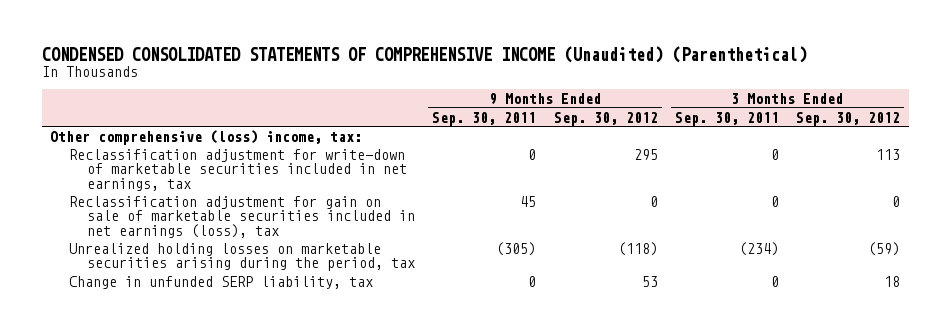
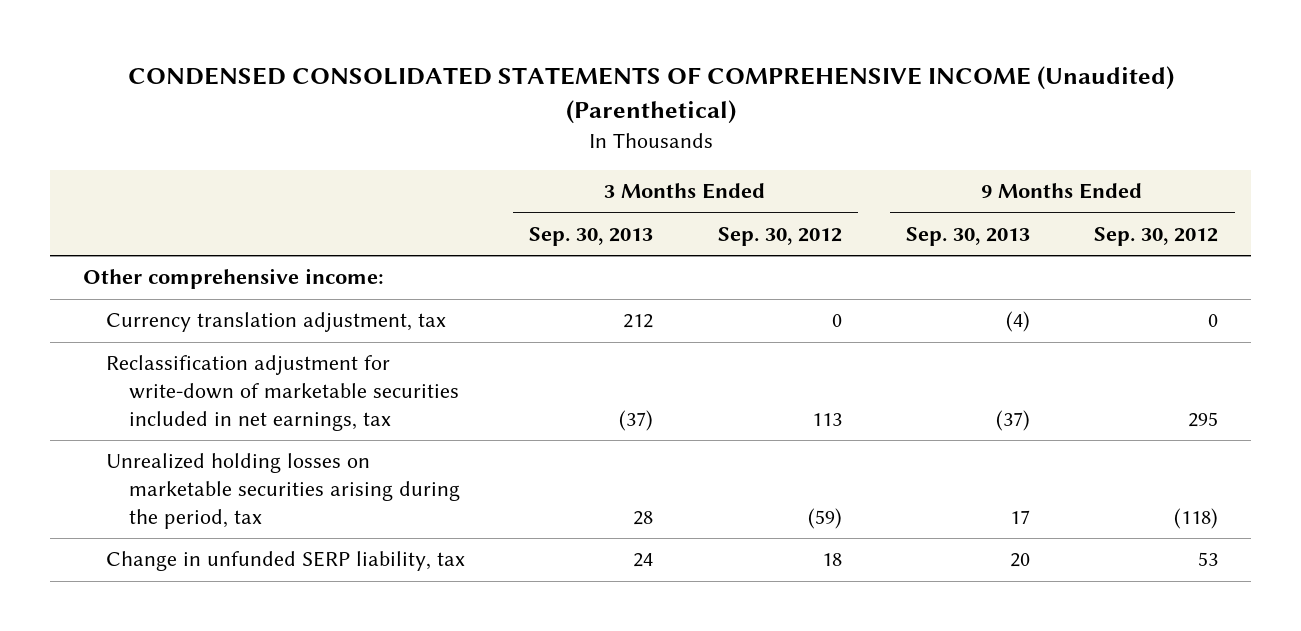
[432,111,537,126] Sep. 30, 2011 -> none
[674,111,779,126] Sep. 30, 2011 -> none
none -> [529,227,654,247] Sep. 30, 2013
none -> [905,227,1030,247] Sep. 30, 2013
[50,129,363,145] Other comprehensive (loss) income, tax: -> [82,268,384,290] Other comprehensive income:
none -> [105,312,446,333] Currency translation adjustment, tax
[68,195,416,238] Reclassification adjustment for gain on sale of marketable securities included in net earnings (loss), tax -> none

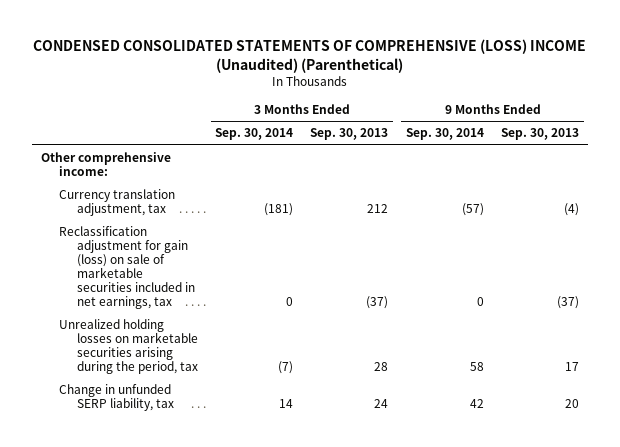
[127,66,1174,125] CONDENSED CONSOLIDATED STATEMENTS OF COMPREHENSIVE INCOME (Unaudited) (Parenthetical) -> [32,38,586,73] CONDENSED CONSOLIDATED STATEMENTS OF COMPREHENSIVE (LOSS) INCOME (Unaudited) (Parenthetical)
[717,227,842,247] Sep. 30, 2012 -> none
[1094,227,1219,247] Sep. 30, 2012 -> none
none -> [215,128,294,141] Sep. 30, 2014
none -> [405,128,484,141] Sep. 30, 2014
[105,355,459,431] Reclassification adjustment for write-down of marketable securities included in net earnings, tax -> [58,226,195,310] Reclassification adjustment for gain (loss) on sale of marketable securities included in net earnings, tax

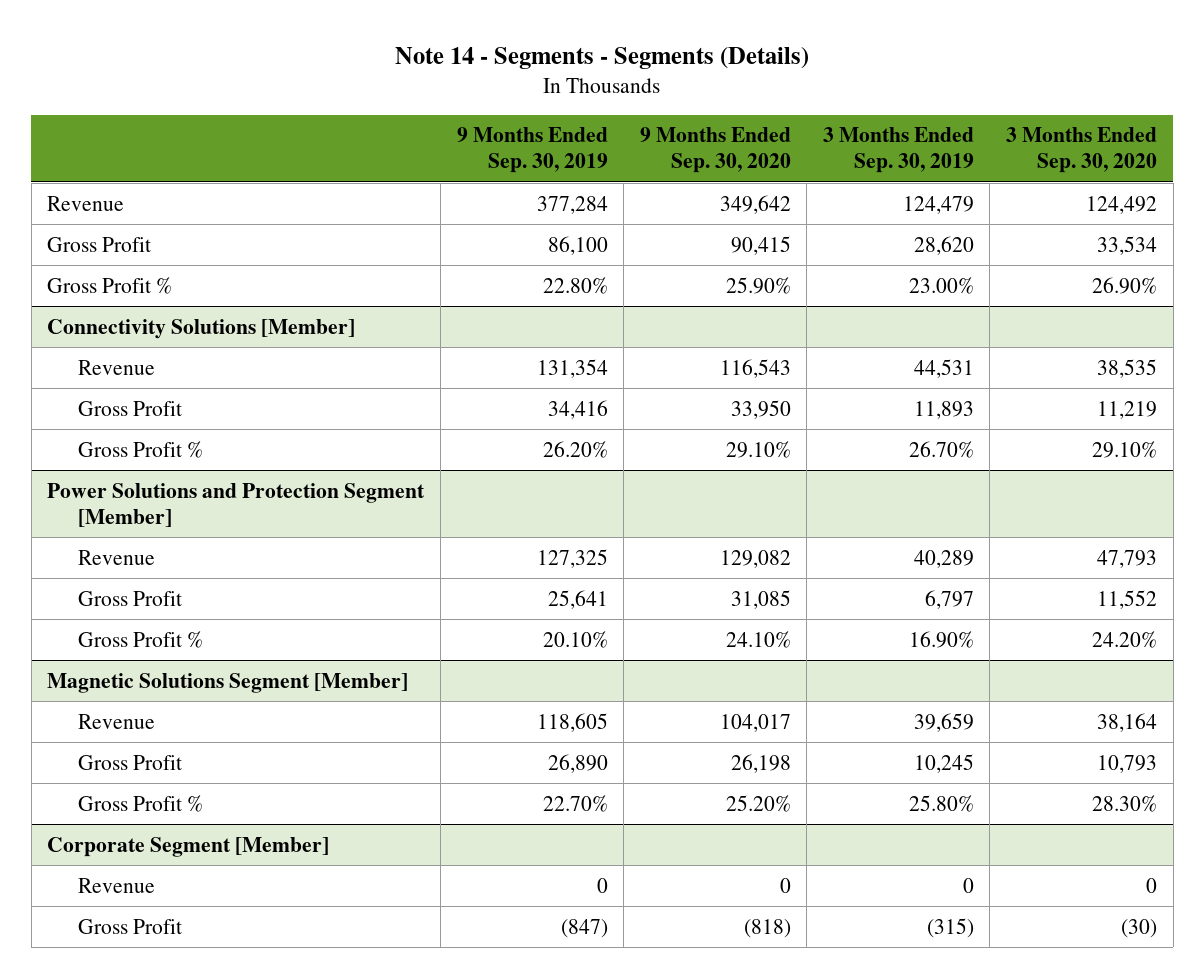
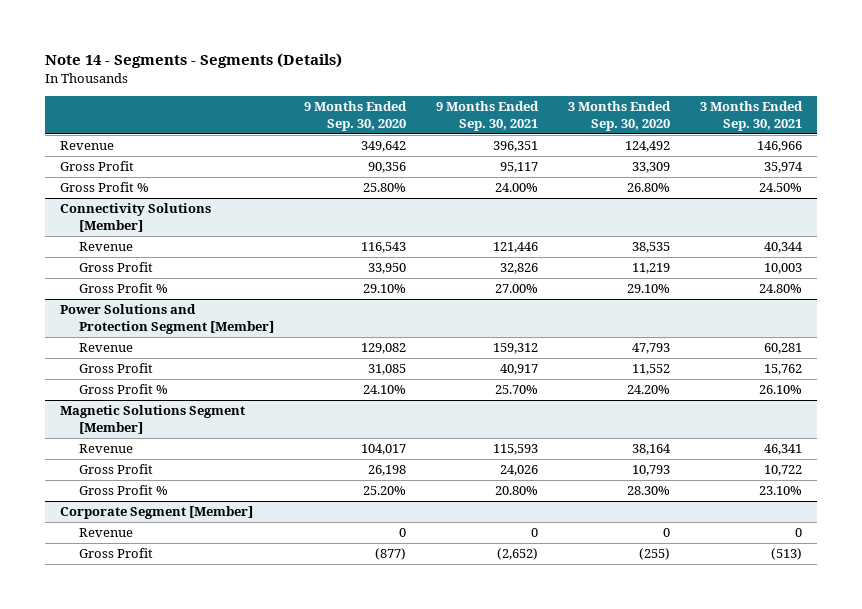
[456,127,608,174] 9 Months Ended Sep. 30, 2019 -> none
[822,127,974,174] 3 Months Ended Sep. 30, 2019 -> none
none -> [435,101,539,131] 9 Months Ended Sep. 30, 2021
none -> [699,101,803,131] 3 Months Ended Sep. 30, 2021
[730,235,791,255] 90,415 -> [367,162,406,174] 90,356
[1096,235,1157,255] 33,534 -> [631,162,670,174] 33,309
[725,276,791,294] 25.90% -> [362,183,406,193] 25.80%
[1091,276,1157,294] 26.90% -> [626,183,670,193] 26.80%
[743,918,791,938] (818) -> [374,548,406,561] (877)
[1120,918,1157,938] (30) -> [638,548,670,561] (255)

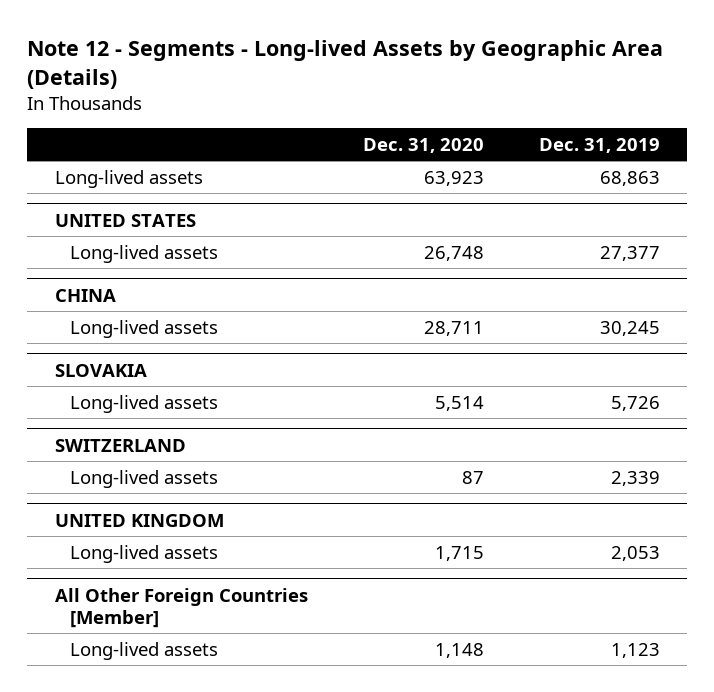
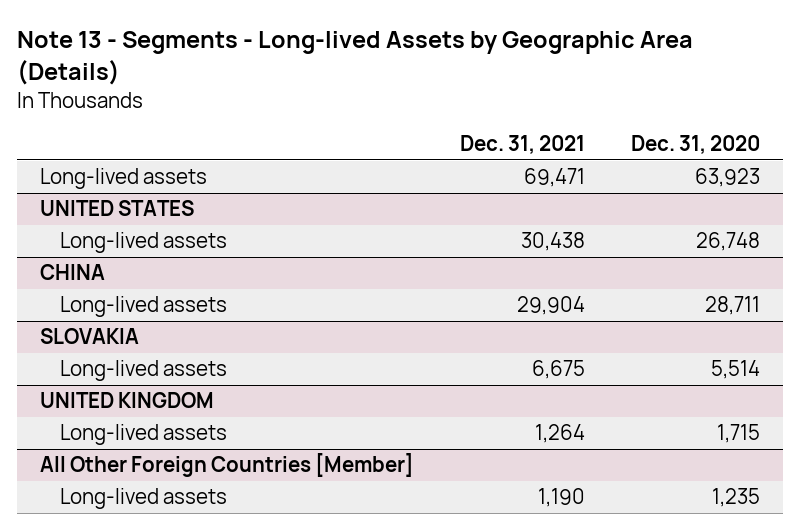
[27,39,664,89] Note 12 - Segments - Long-lived Assets by Geographic Area (Details) -> [16,31,693,86] Note 13 - Segments - Long-lived Assets by Geographic Area (Details)
[538,137,660,153] Dec. 31, 2019 -> none
none -> [460,135,586,155] Dec. 31, 2021
[54,438,186,452] SWITZERLAND -> none
[69,469,218,488] Long-lived assets -> none
[434,642,484,658] 1,148 -> [712,488,761,508] 1,235

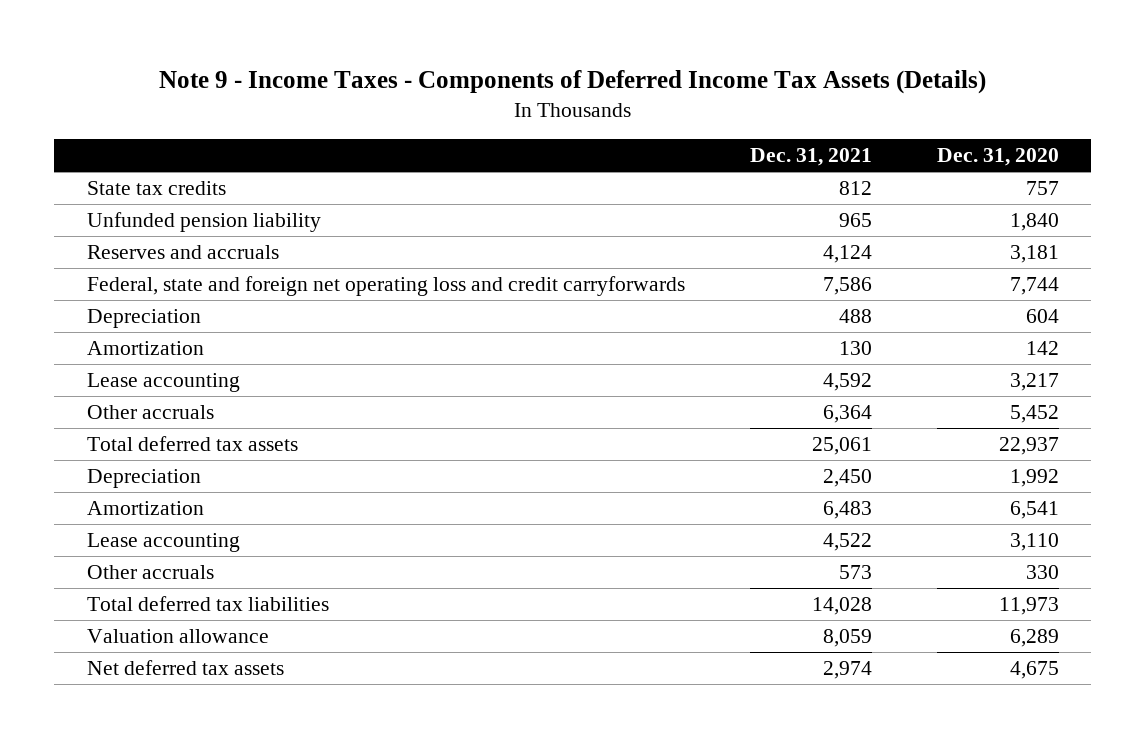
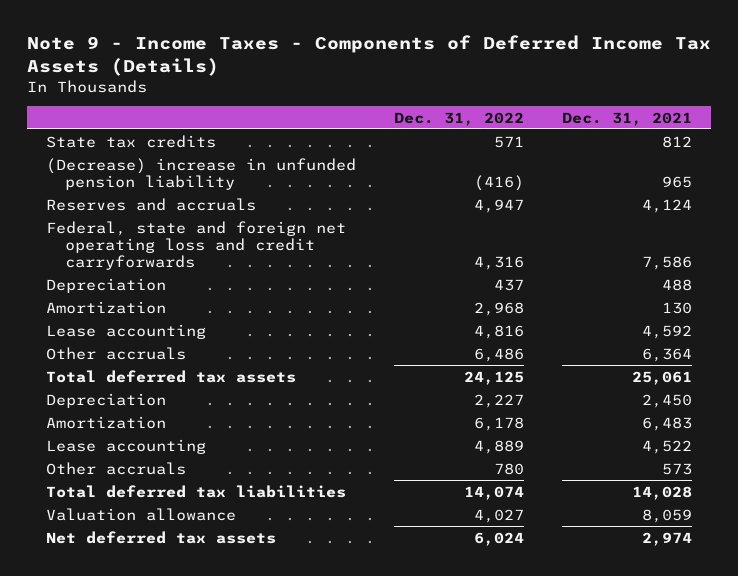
[936,148,1059,167] Dec. 31, 2020 -> none
none -> [394,111,525,126] Dec. 31, 2022
[86,212,321,233] Unfunded pension liability -> [45,157,356,190] (Decrease) increase in unfunded pension liability

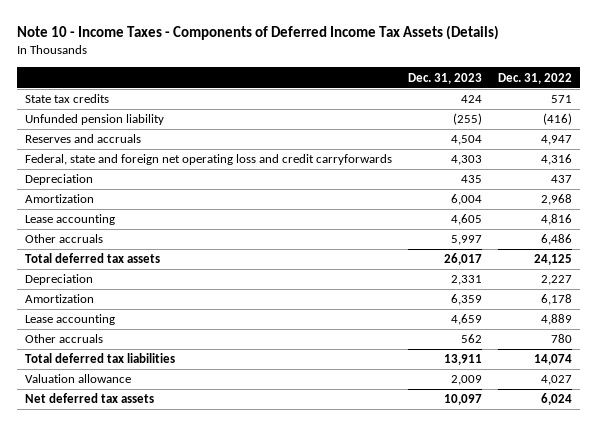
[26,35,711,76] Note 9 - Income Taxes - Components of Deferred Income Tax Assets (Details) -> [17,25,500,41] Note 10 - Income Taxes - Components of Deferred Income Tax Assets (Details)
[562,111,693,126] Dec. 31, 2021 -> none
none -> [408,72,483,84] Dec. 31, 2023
[45,157,356,190] (Decrease) increase in unfunded pension liability -> [25,114,165,126] Unfunded pension liability

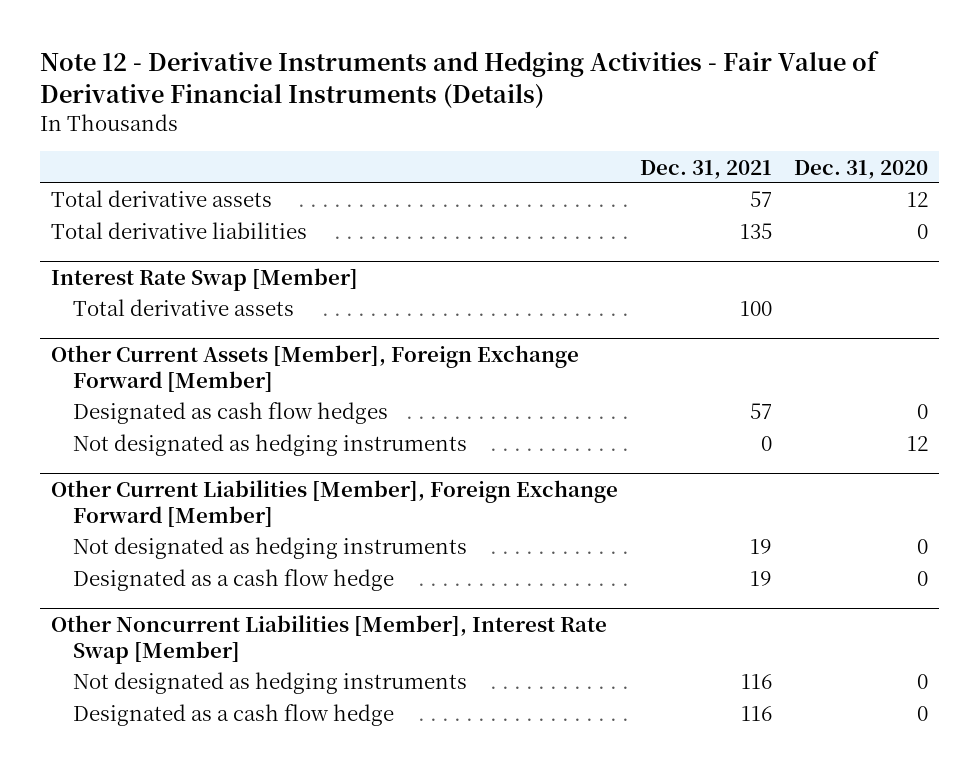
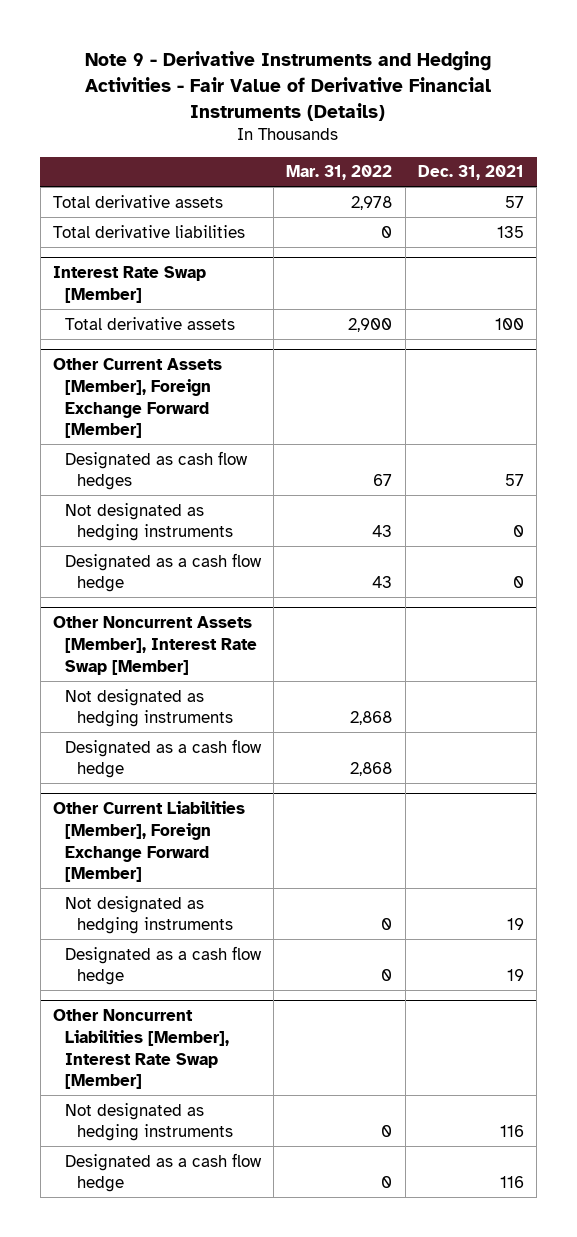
[39,51,879,109] Note 12 - Derivative Instruments and Hedging Activities - Fair Value of Derivative Financial Instruments (Details) -> [85,50,492,121] Note 9 - Derivative Instruments and Hedging Activities - Fair Value of Derivative Financial Instruments (Details)
[793,159,928,179] Dec. 31, 2020 -> none
none -> [286,165,393,181] Mar. 31, 2022
none -> [64,552,262,593] Designated as a cash flow hedge
none -> [52,616,257,675] Other Noncurrent Assets [Member], Interest Rate Swap [Member]
none -> [64,688,233,728] Not designated as hedging instruments
none -> [64,738,262,779] Designated as a cash flow hedge

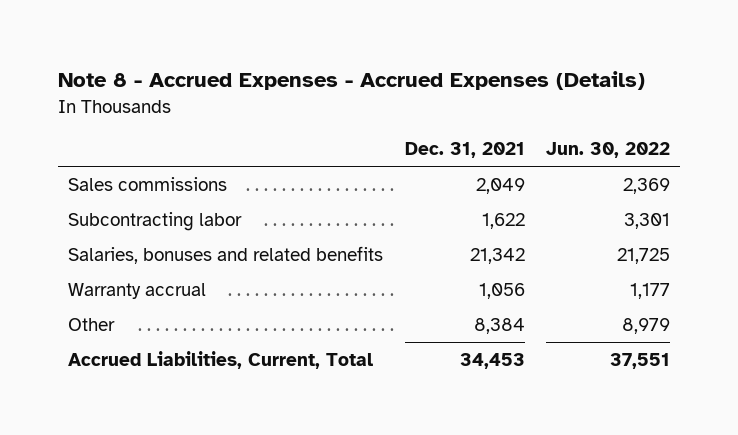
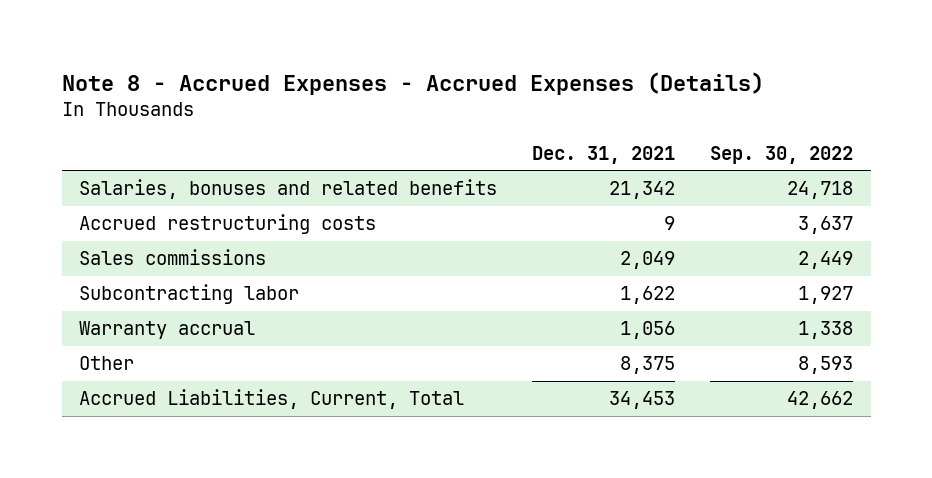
[545,142,670,159] Jun. 30, 2022 -> none
none -> [710,145,854,164] Sep. 30, 2022
[68,245,384,264] Salaries, bonuses and related benefits -> [79,179,498,200] Salaries, bonuses and related benefits
none -> [79,214,377,235] Accrued restructuring costs
[473,317,525,334] 8,384 -> [620,356,676,375] 8,375

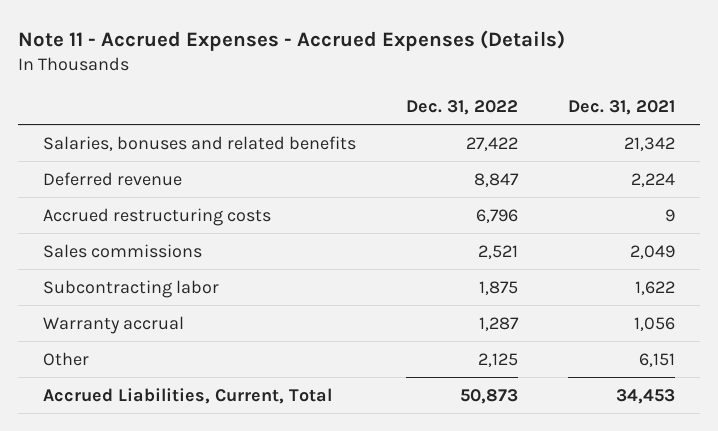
[61,72,764,96] Note 8 - Accrued Expenses - Accrued Expenses (Details) -> [17,29,565,51] Note 11 - Accrued Expenses - Accrued Expenses (Details)
[710,145,854,164] Sep. 30, 2022 -> none
none -> [406,99,519,115] Dec. 31, 2022
none -> [43,171,183,186] Deferred revenue
[620,356,676,375] 8,375 -> [639,352,676,367] 6,151

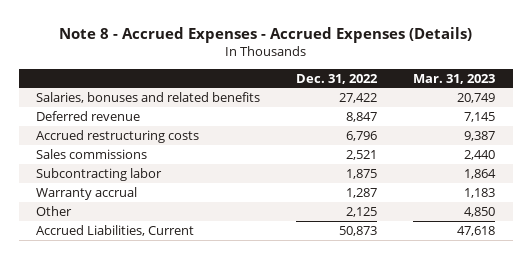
[17,29,565,51] Note 11 - Accrued Expenses - Accrued Expenses (Details) -> [58,26,472,43] Note 8 - Accrued Expenses - Accrued Expenses (Details)
[568,99,676,115] Dec. 31, 2021 -> none
none -> [412,73,495,84] Mar. 31, 2023
[43,387,333,404] Accrued Liabilities, Current, Total -> [36,224,195,236] Accrued Liabilities, Current

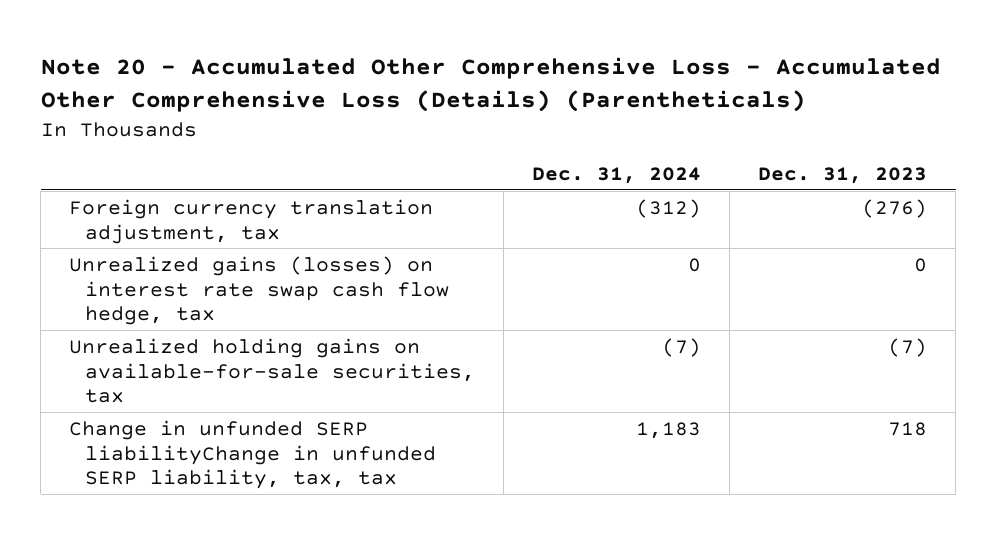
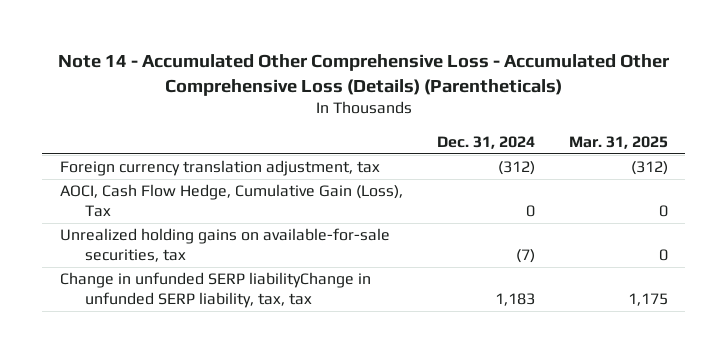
[40,56,941,113] Note 20 - Accumulated Other Comprehensive Loss - Accumulated Other Comprehensive Loss (Details) (Parentheticals) -> [57,54,670,96] Note 14 - Accumulated Other Comprehensive Loss - Accumulated Other Comprehensive Loss (Details) (Parentheticals)
[758,166,928,184] Dec. 31, 2023 -> none
none -> [568,135,668,149] Mar. 31, 2025
[69,255,449,326] Unrealized gains (losses) on interest rate swap cash flow hedge, tax -> [59,184,403,217] AOCI, Cash Flow Hedge, Cumulative Gain (Loss), Tax

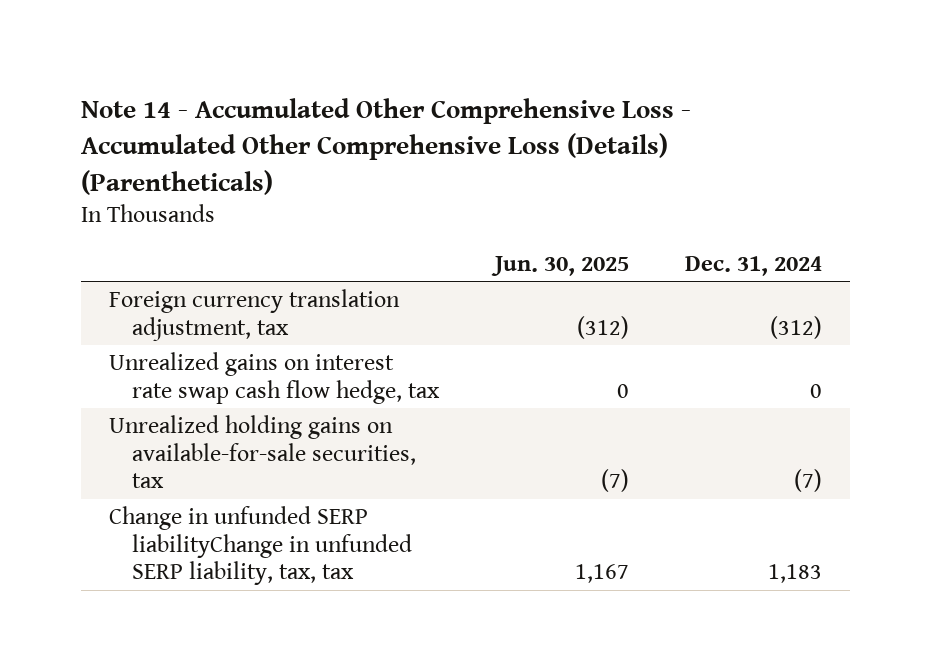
[568,135,668,149] Mar. 31, 2025 -> none
none -> [491,255,630,276] Jun. 30, 2025
[59,184,403,217] AOCI, Cash Flow Hedge, Cumulative Gain (Loss), Tax -> [109,351,440,404] Unrealized gains on interest rate swap cash flow hedge, tax

